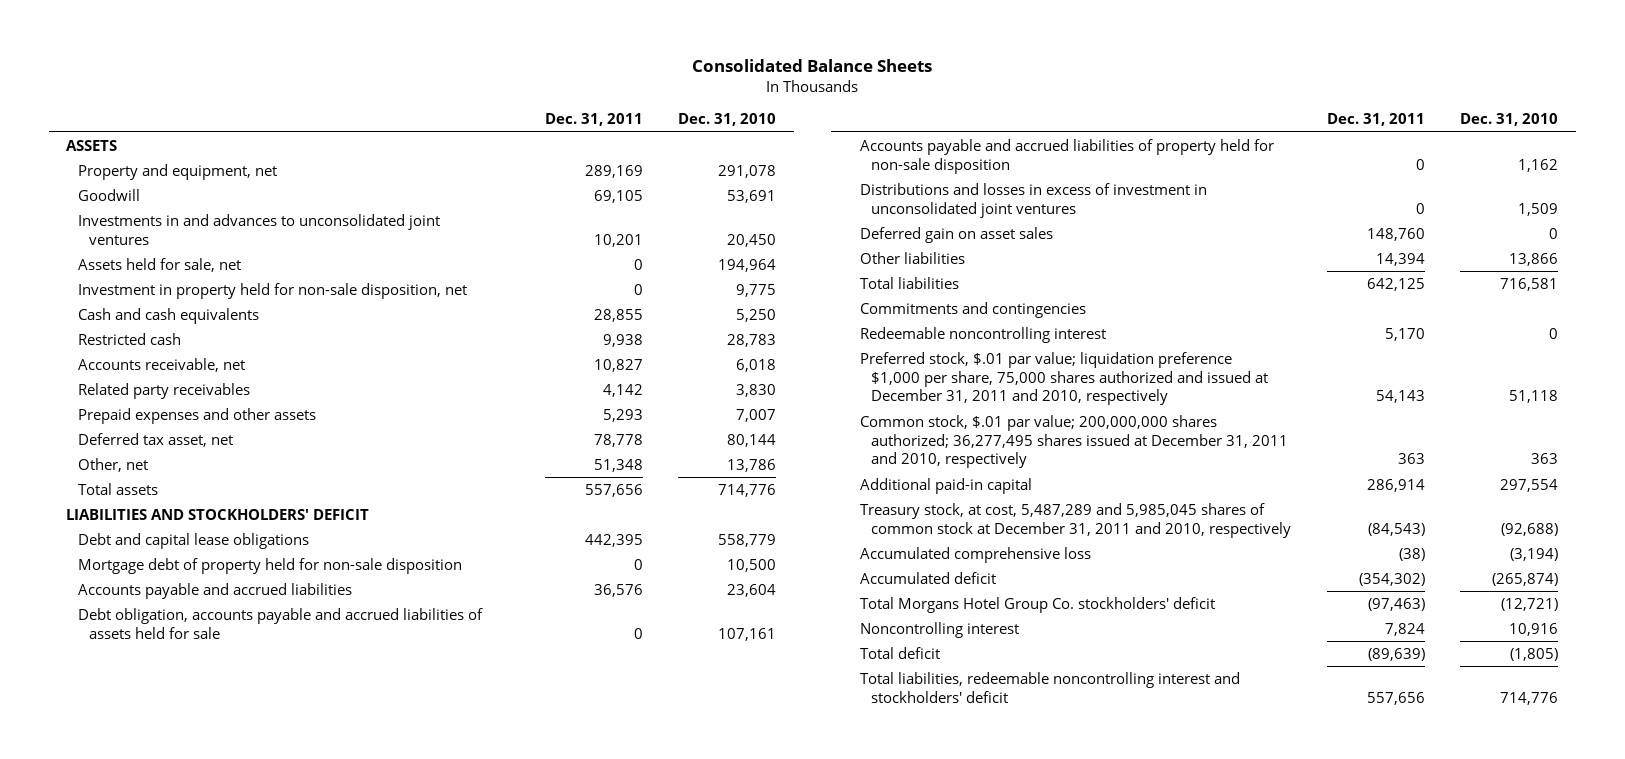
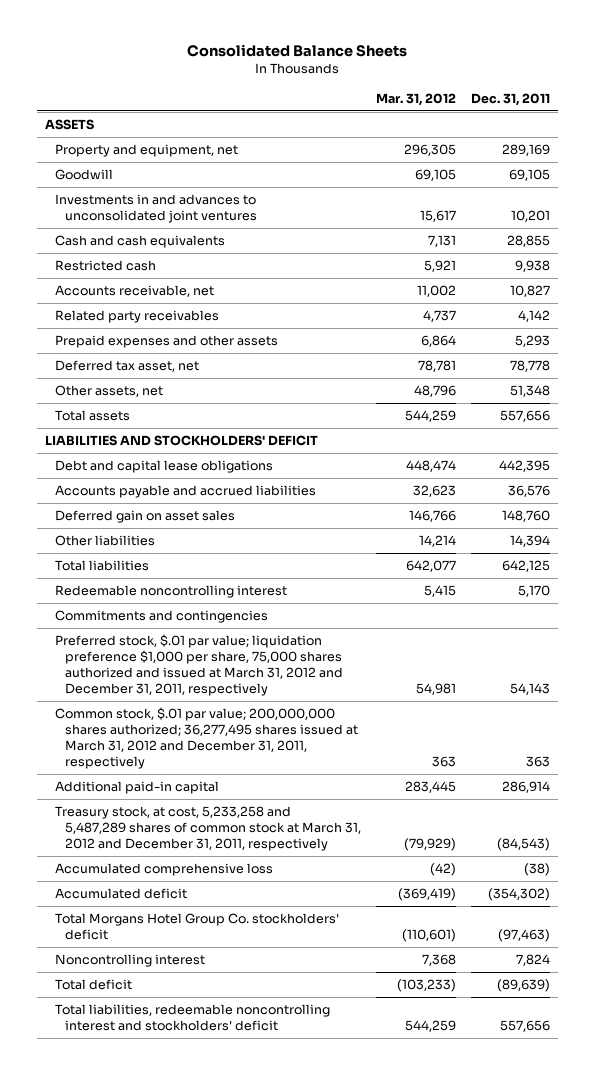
[678,113,777,127] Dec. 31, 2010 -> none
none -> [375,92,456,106] Mar. 31, 2012
[77,257,241,272] Assets held for sale, net -> none
[77,282,467,299] Investment in property held for non-sale disposition, net -> none
[77,457,148,472] Other, net -> [54,385,163,398] Other assets, net
[77,557,462,574] Mortgage debt of property held for non-sale disposition -> none
[77,607,483,639] Debt obligation, accounts payable and accrued liabilities of assets held for sale -> none
[860,138,1275,174] Accounts payable and accrued liabilities of property held for non-sale disposition -> none
[860,182,1208,218] Distributions and losses in excess of investment in unconsolidated joint ventures -> none
[860,301,1087,318] Commitments and contingencies -> [54,610,268,624] Commitments and contingencies
[860,351,1269,406] Preferred stock, $.01 par value; liquidation preference $1,000 per share, 75,000 shares authorized and issued at December 31, 2011 and 2010, respectively -> [54,634,343,697] Preferred stock, $.01 par value; liquidation preference $1,000 per share, 75,000 shares authorized and issued at March 31, 2012 and December 31, 2011, respectively
[860,414,1289,469] Common stock, $.01 par value; 200,000,000 shares authorized; 36,277,495 shares issued at December 31, 2011 and 2010, respectively -> [54,707,358,770] Common stock, $.01 par value; 200,000,000 shares authorized; 36,277,495 shares issued at March 31, 2012 and December 31, 2011, respectively
[860,502,1292,538] Treasury stock, at cost, 5,487,289 and 5,985,045 shares of common stock at December 31, 2011 and 2010, respectively -> [54,806,361,852] Treasury stock, at cost, 5,233,258 and 5,487,289 shares of common stock at March 31, 2012 and December 31, 2011, respectively

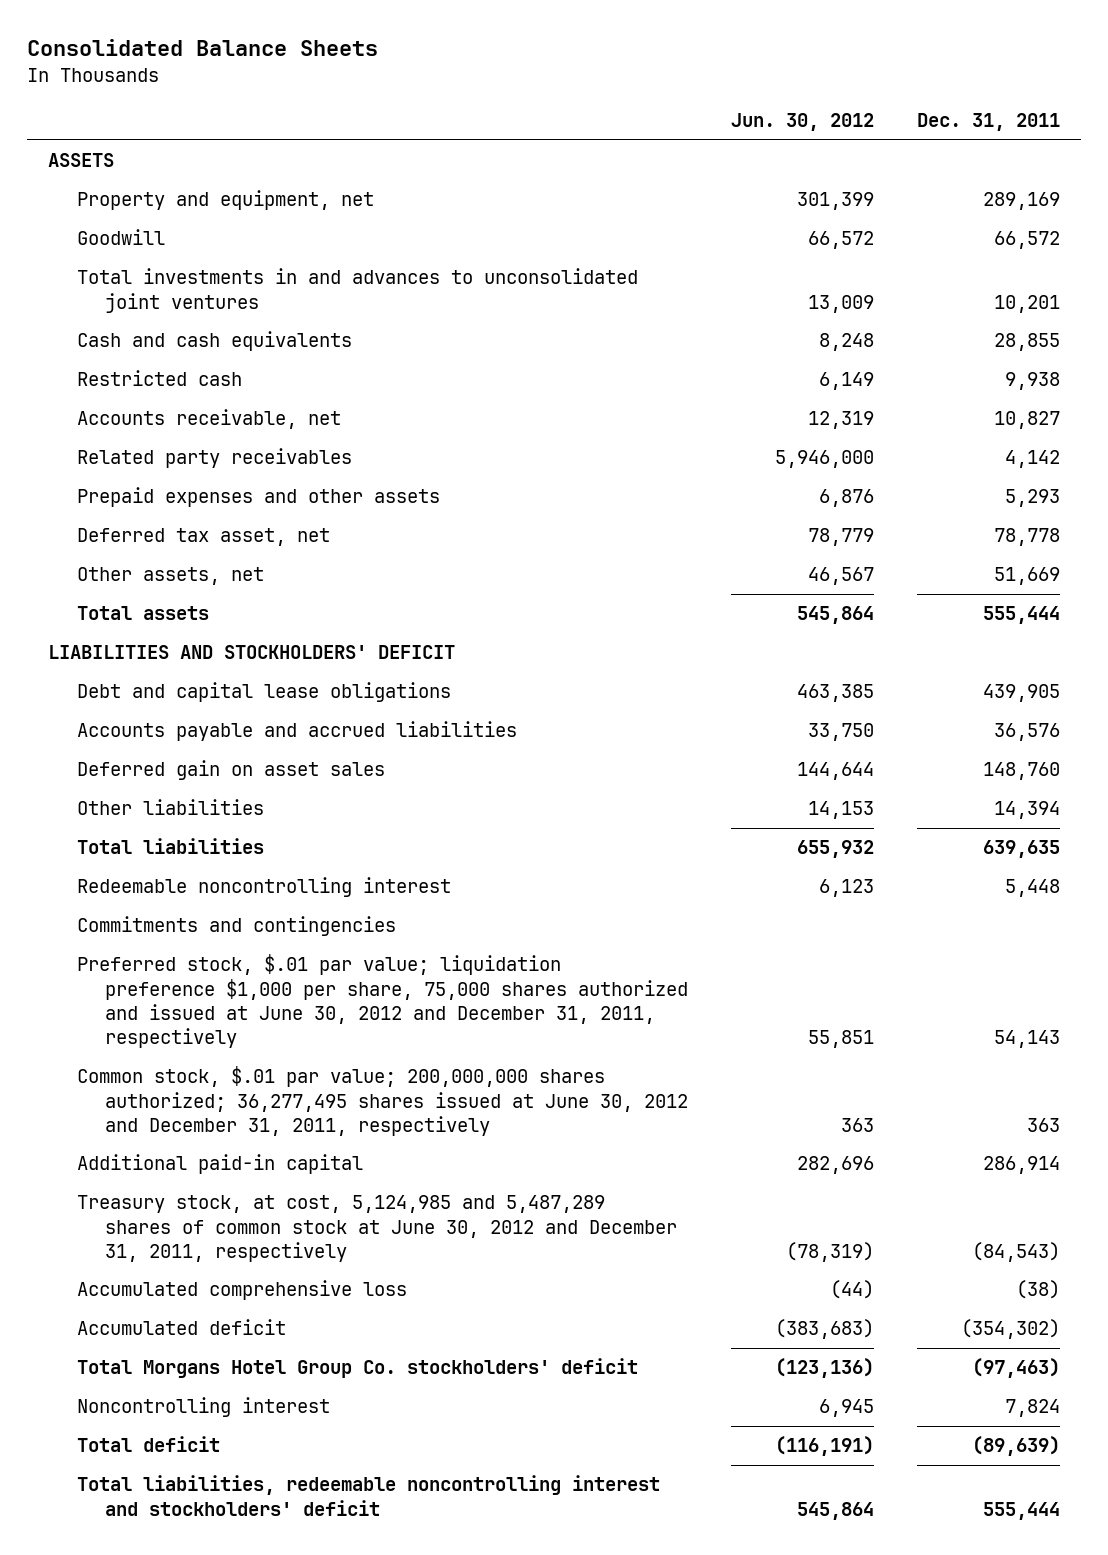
[375,92,456,106] Mar. 31, 2012 -> none
none -> [731,113,875,132] Jun. 30, 2012
[509,169,551,182] 69,105 -> [993,231,1060,250] 66,572
[54,194,257,224] Investments in and advances to unconsolidated joint ventures -> [76,268,638,313] Total investments in and advances to unconsolidated joint ventures
[510,385,551,398] 51,348 -> [993,567,1060,586] 51,669
[500,410,551,423] 557,656 -> [982,606,1060,625] 555,444
[499,460,551,473] 442,395 -> [982,684,1060,703] 439,905
[502,560,551,573] 642,125 -> [982,840,1060,859] 639,635
[518,585,551,598] 5,170 -> [1004,879,1060,898] 5,448
[54,634,343,697] Preferred stock, $.01 par value; liquidation preference $1,000 per share, 75,000 shares authorized and issued at March 31, 2012 and December 31, 2011, respectively -> [76,954,689,1049] Preferred stock, $.01 par value; liquidation preference $1,000 per share, 75,000 shares authorized and issued at June 30, 2012 and December 31, 2011, respectively
[54,707,358,770] Common stock, $.01 par value; 200,000,000 shares authorized; 36,277,495 shares issued at March 31, 2012 and December 31, 2011, respectively -> [76,1066,689,1136] Common stock, $.01 par value; 200,000,000 shares authorized; 36,277,495 shares issued at June 30, 2012 and December 31, 2011, respectively
[54,806,361,852] Treasury stock, at cost, 5,233,258 and 5,487,289 shares of common stock at March 31, 2012 and December 31, 2011, respectively -> [76,1195,678,1262] Treasury stock, at cost, 5,124,985 and 5,487,289 shares of common stock at June 30, 2012 and December 31, 2011, respectively
[500,1020,551,1033] 557,656 -> [982,1501,1060,1520] 555,444

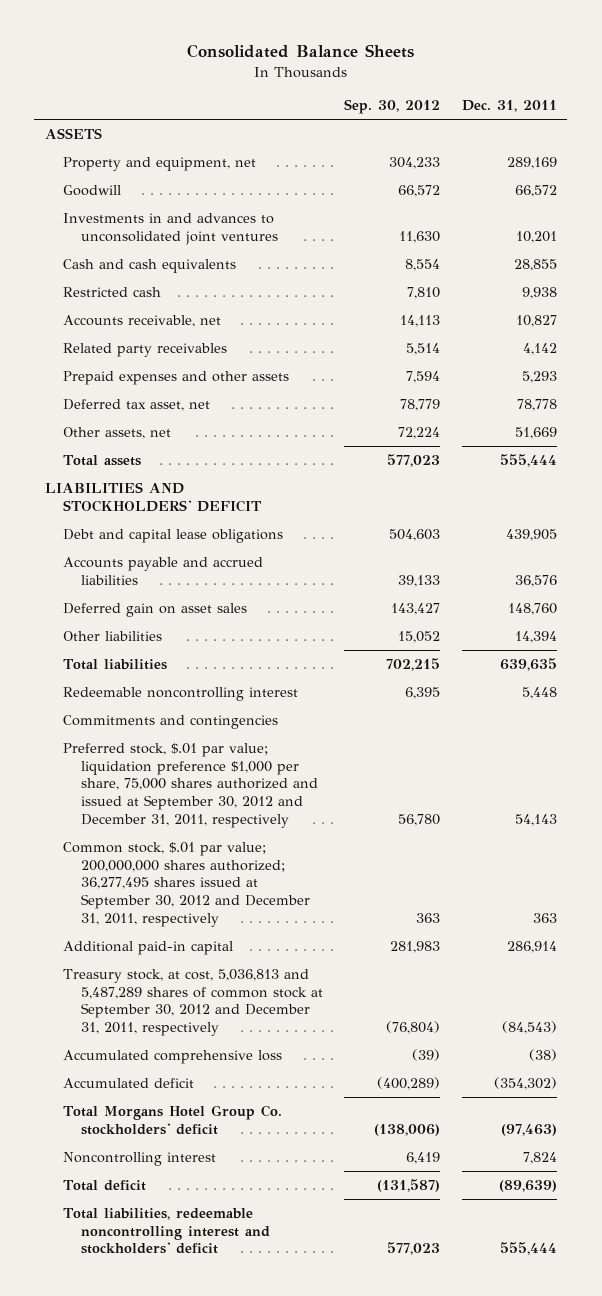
[731,113,875,132] Jun. 30, 2012 -> none
none -> [344,99,441,115] Sep. 30, 2012
[76,268,638,313] Total investments in and advances to unconsolidated joint ventures -> [63,213,279,245] Investments in and advances to unconsolidated joint ventures
[76,954,689,1049] Preferred stock, $.01 par value; liquidation preference $1,000 per share, 75,000 shares authorized and issued at June 30, 2012 and December 31, 2011, respectively -> [63,743,319,828] Preferred stock, $.01 par value; liquidation preference $1,000 per share, 75,000 shares authorized and issued at September 30, 2012 and December 31, 2011, respectively
[76,1066,689,1136] Common stock, $.01 par value; 200,000,000 shares authorized; 36,277,495 shares issued at June 30, 2012 and December 31, 2011, respectively -> [63,842,311,927] Common stock, $.01 par value; 200,000,000 shares authorized; 36,277,495 shares issued at September 30, 2012 and December 31, 2011, respectively
[76,1195,678,1262] Treasury stock, at cost, 5,124,985 and 5,487,289 shares of common stock at June 30, 2012 and December 31, 2011, respectively -> [63,969,324,1037] Treasury stock, at cost, 5,036,813 and 5,487,289 shares of common stock at September 30, 2012 and December 31, 2011, respectively

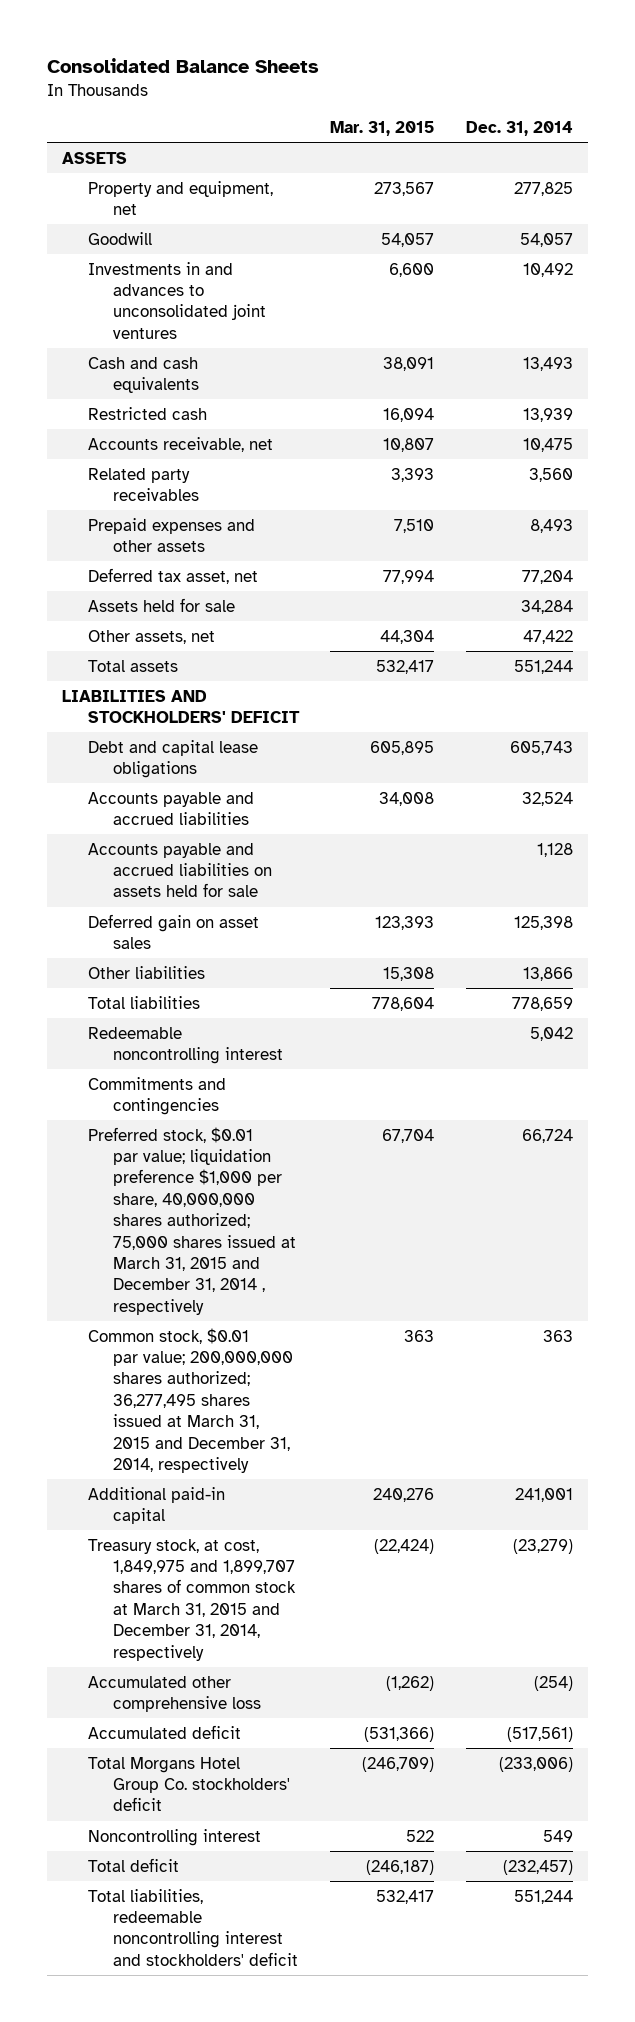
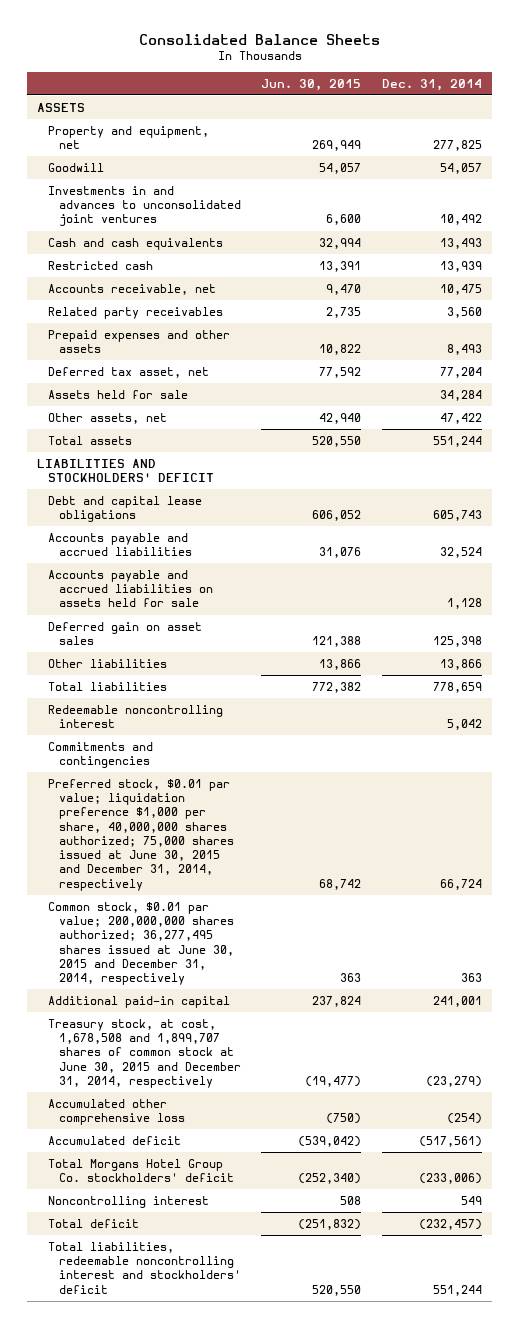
[330,121,435,137] Mar. 31, 2015 -> none
none -> [261,78,362,91] Jun. 30, 2015
[87,1126,297,1315] Preferred stock, $0.01 par value; liquidation preference $1,000 per share, 40,000,000 shares authorized; 75,000 shares issued at March 31, 2015 and December 31, 2014 , respectively -> [48,778,234,891] Preferred stock, $0.01 par value; liquidation preference $1,000 per share, 40,000,000 shares authorized; 75,000 shares issued at June 30, 2015 and December 31, 2014, respectively
[87,1327,294,1474] Common stock, $0.01 par value; 200,000,000 shares authorized; 36,277,495 shares issued at March 31, 2015 and December 31, 2014, respectively -> [48,901,234,986] Common stock, $0.01 par value; 200,000,000 shares authorized; 36,277,495 shares issued at June 30, 2015 and December 31, 2014, respectively
[87,1538,297,1661] Treasury stock, at cost, 1,849,975 and 1,899,707 shares of common stock at March 31, 2015 and December 31, 2014, respectively -> [48,1018,241,1088] Treasury stock, at cost, 1,678,508 and 1,899,707 shares of common stock at June 30, 2015 and December 31, 2014, respectively

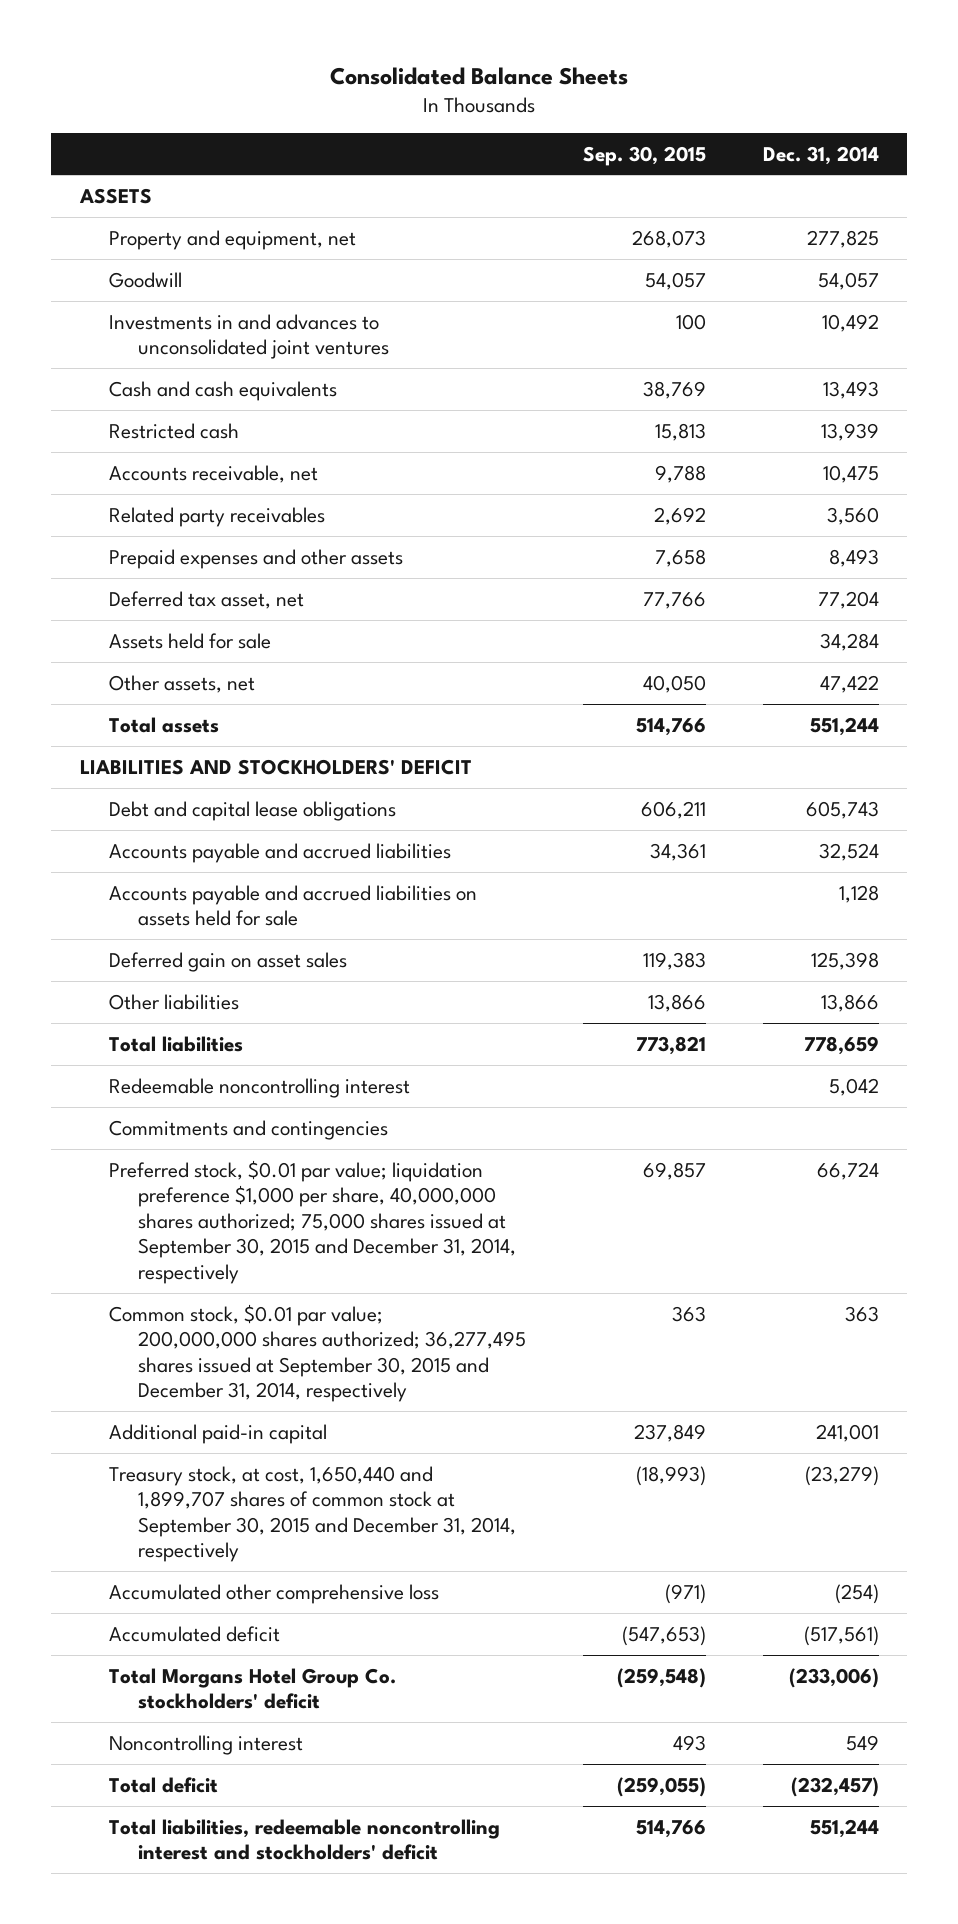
[261,78,362,91] Jun. 30, 2015 -> none
none -> [582,145,706,166] Sep. 30, 2015
[48,778,234,891] Preferred stock, $0.01 par value; liquidation preference $1,000 per share, 40,000,000 shares authorized; 75,000 shares issued at June 30, 2015 and December 31, 2014, respectively -> [108,1159,516,1284] Preferred stock, $0.01 par value; liquidation preference $1,000 per share, 40,000,000 shares authorized; 75,000 shares issued at September 30, 2015 and December 31, 2014, respectively
[48,901,234,986] Common stock, $0.01 par value; 200,000,000 shares authorized; 36,277,495 shares issued at June 30, 2015 and December 31, 2014, respectively -> [108,1303,526,1403] Common stock, $0.01 par value; 200,000,000 shares authorized; 36,277,495 shares issued at September 30, 2015 and December 31, 2014, respectively
[48,1018,241,1088] Treasury stock, at cost, 1,678,508 and 1,899,707 shares of common stock at June 30, 2015 and December 31, 2014, respectively -> [108,1465,516,1563] Treasury stock, at cost, 1,650,440 and 1,899,707 shares of common stock at September 30, 2015 and December 31, 2014, respectively

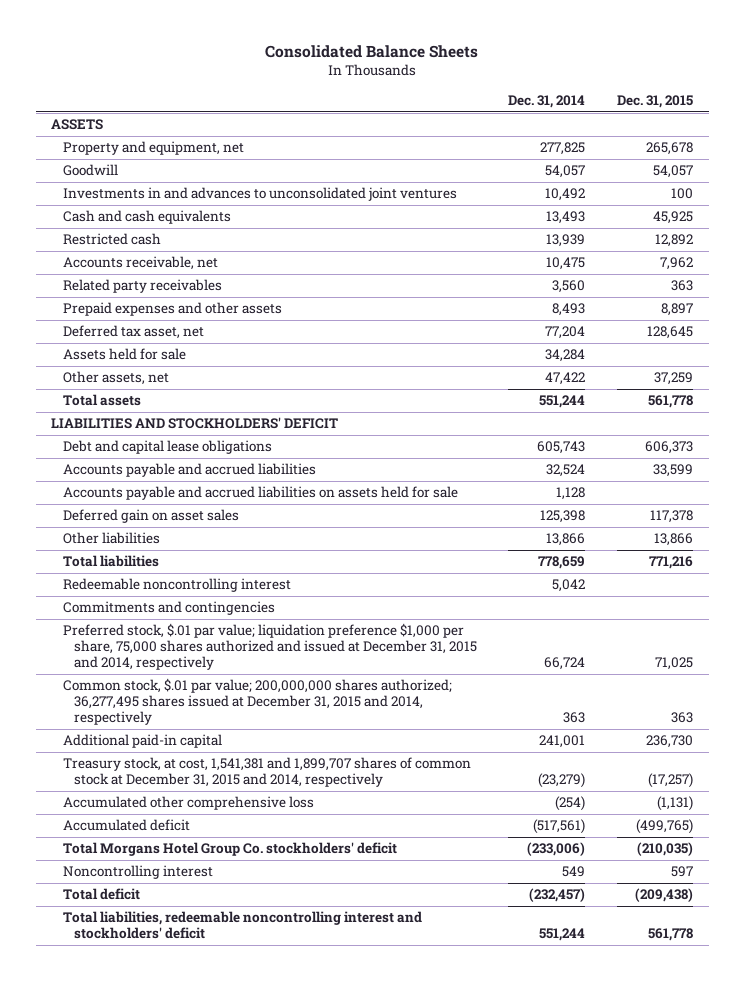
[582,145,706,166] Sep. 30, 2015 -> none
none -> [616,95,693,109] Dec. 31, 2015
[108,1159,516,1284] Preferred stock, $0.01 par value; liquidation preference $1,000 per share, 40,000,000 shares authorized; 75,000 shares issued at September 30, 2015 and December 31, 2014, respectively -> [62,623,477,671] Preferred stock, $.01 par value; liquidation preference $1,000 per share, 75,000 shares authorized and issued at December 31, 2015 and 2014, respectively
[108,1303,526,1403] Common stock, $0.01 par value; 200,000,000 shares authorized; 36,277,495 shares issued at September 30, 2015 and December 31, 2014, respectively -> [62,678,452,726] Common stock, $.01 par value; 200,000,000 shares authorized; 36,277,495 shares issued at December 31, 2015 and 2014, respectively
[108,1465,516,1563] Treasury stock, at cost, 1,650,440 and 1,899,707 shares of common stock at September 30, 2015 and December 31, 2014, respectively -> [62,757,471,788] Treasury stock, at cost, 1,541,381 and 1,899,707 shares of common stock at December 31, 2015 and 2014, respectively

